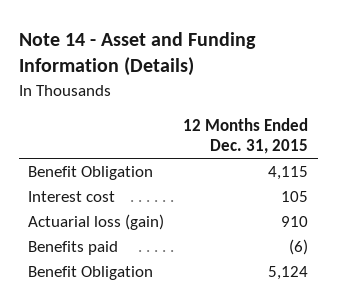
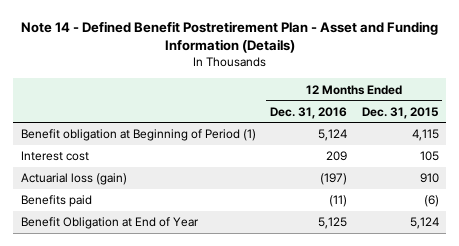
[18,31,256,77] Note 14 - Asset and Funding Information (Details) -> [20,20,438,54] Note 14 - Defined Benefit Postretirement Plan - Asset and Funding Information (Details)
none -> [270,106,348,119] Dec. 31, 2016
[28,165,154,180] Benefit Obligation -> [20,129,256,142] Benefit obligation at Beginning of Period (1)
[28,265,154,280] Benefit Obligation -> [20,217,199,230] Benefit Obligation at End of Year

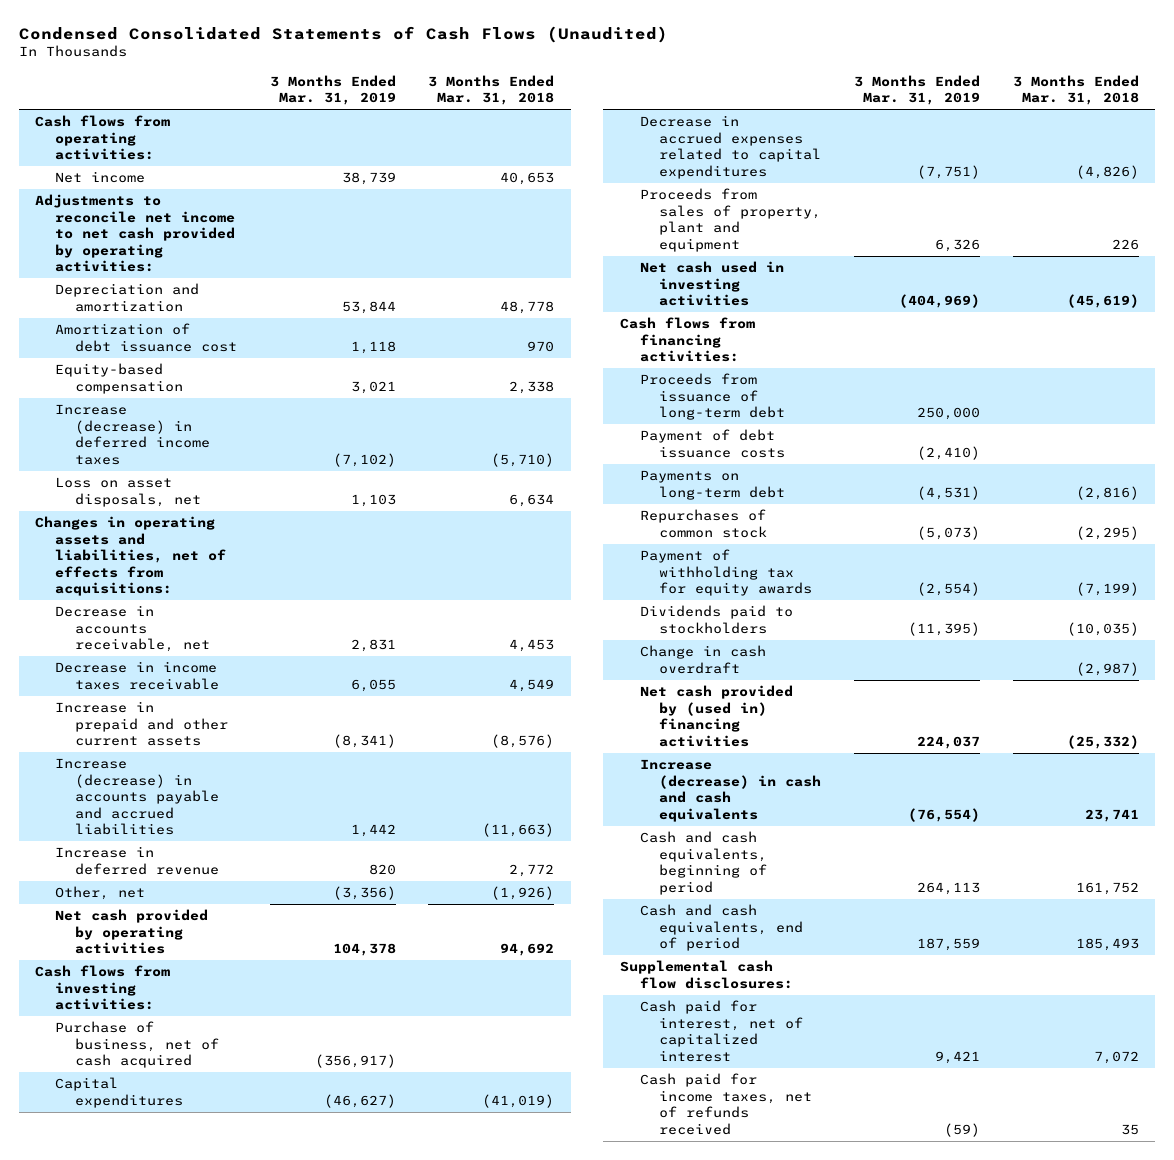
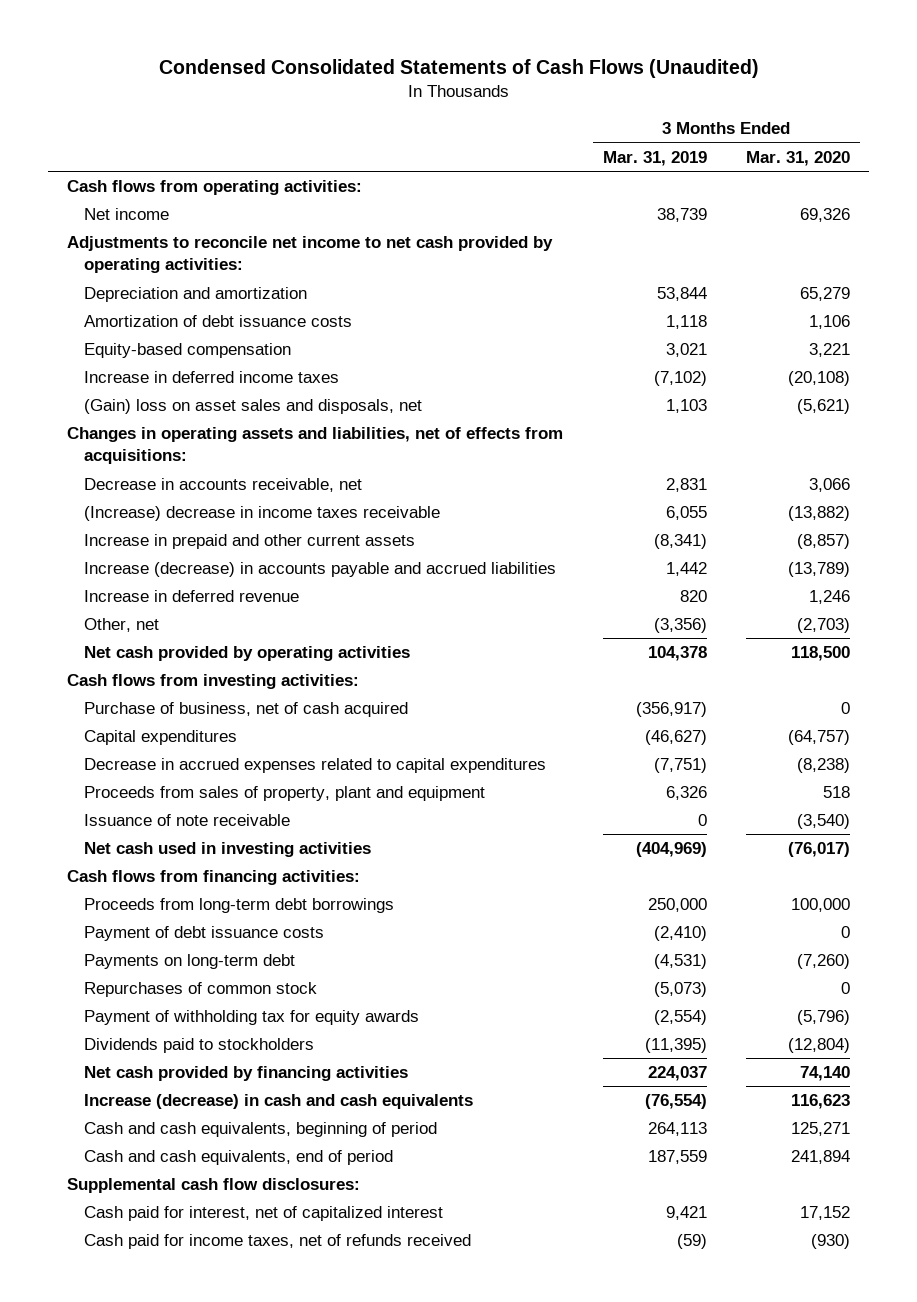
[428,74,555,106] 3 Months Ended Mar. 31, 2018 -> none
none -> [745,150,850,166] Mar. 31, 2020
[54,323,237,352] Amortization of debt issuance cost -> [83,315,352,328] Amortization of debt issuance costs
[54,404,210,465] Increase (decrease) in deferred income taxes -> [83,371,339,384] Increase in deferred income taxes
[54,477,201,507] Loss on asset disposals, net -> [83,399,422,415] (Gain) loss on asset sales and disposals, net
[54,661,219,690] Decrease in income taxes receivable -> [83,506,440,522] (Increase) decrease in income taxes receivable
none -> [83,814,290,827] Issuance of note receivable
[639,373,786,421] Proceeds from issuance of long-term debt -> [83,898,394,914] Proceeds from long-term debt borrowings
[639,645,766,674] Change in cash overdraft -> none
[639,685,793,747] Net cash provided by (used in) financing activities -> [83,1066,408,1082] Net cash provided by financing activities

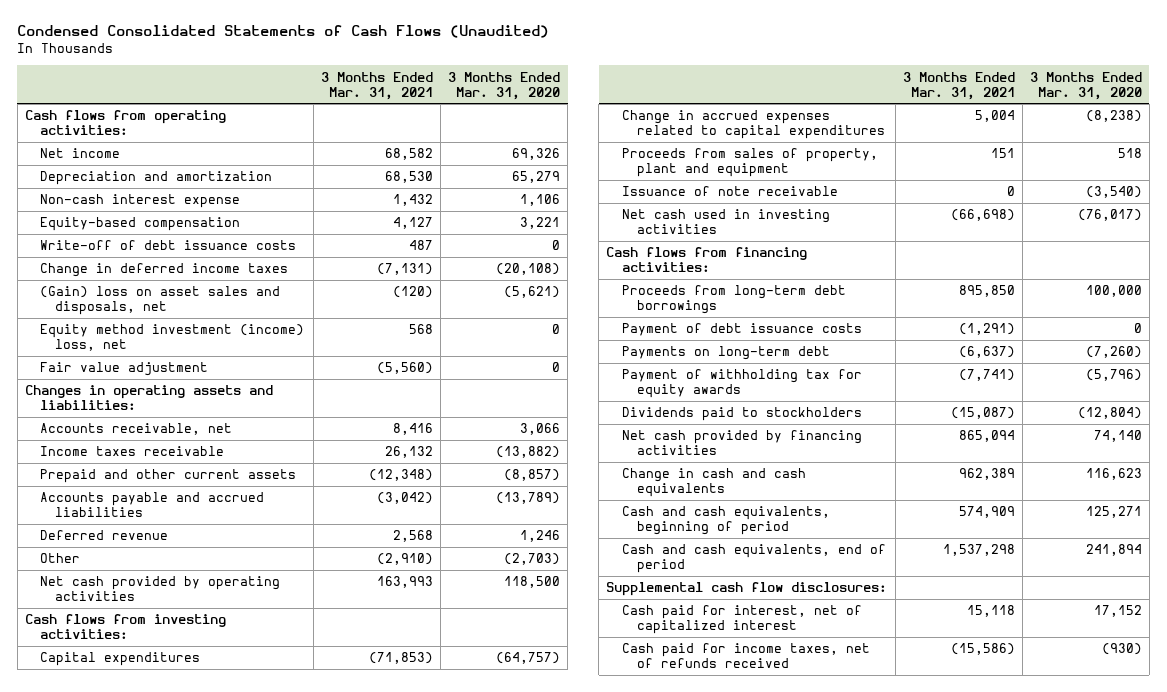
[602,150,707,166] Mar. 31, 2019 -> none
none -> [321,71,434,100] 3 Months Ended Mar. 31, 2021
[67,236,554,274] Adjustments to reconcile net income to net cash provided by operating activities: -> none
[83,315,352,328] Amortization of debt issuance costs -> [40,194,241,209] Non-cash interest expense
none -> [40,240,297,251] Write-off of debt issuance costs
[83,371,339,384] Increase in deferred income taxes -> [40,263,289,278] Change in deferred income taxes
none -> [40,324,305,352] Equity method investment (income) loss, net
none -> [40,362,209,377] Fair value adjustment
[67,427,564,465] Changes in operating assets and liabilities, net of effects from acquisitions: -> [24,385,273,411] Changes in operating assets and liabilities:
[83,478,362,493] Decrease in accounts receivable, net -> [40,423,233,436] Accounts receivable, net
[83,506,440,522] (Increase) decrease in income taxes receivable -> [40,446,225,457] Income taxes receivable
[83,534,415,550] Increase in prepaid and other current assets -> [40,469,297,484] Prepaid and other current assets
[83,562,556,578] Increase (decrease) in accounts payable and accrued liabilities -> [40,492,265,518] Accounts payable and accrued liabilities
[83,590,299,603] Increase in deferred revenue -> [40,530,169,541] Deferred revenue
[83,618,159,633] Other, net -> [40,553,81,564] Other
[83,702,408,718] Purchase of business, net of cash acquired -> none
[83,758,546,774] Decrease in accrued expenses related to capital expenditures -> [621,110,885,140] Change in accrued expenses related to capital expenditures
[83,982,317,998] Repurchases of common stock -> none
[83,1094,473,1110] Increase (decrease) in cash and cash equivalents -> [621,468,806,498] Change in cash and cash equivalents

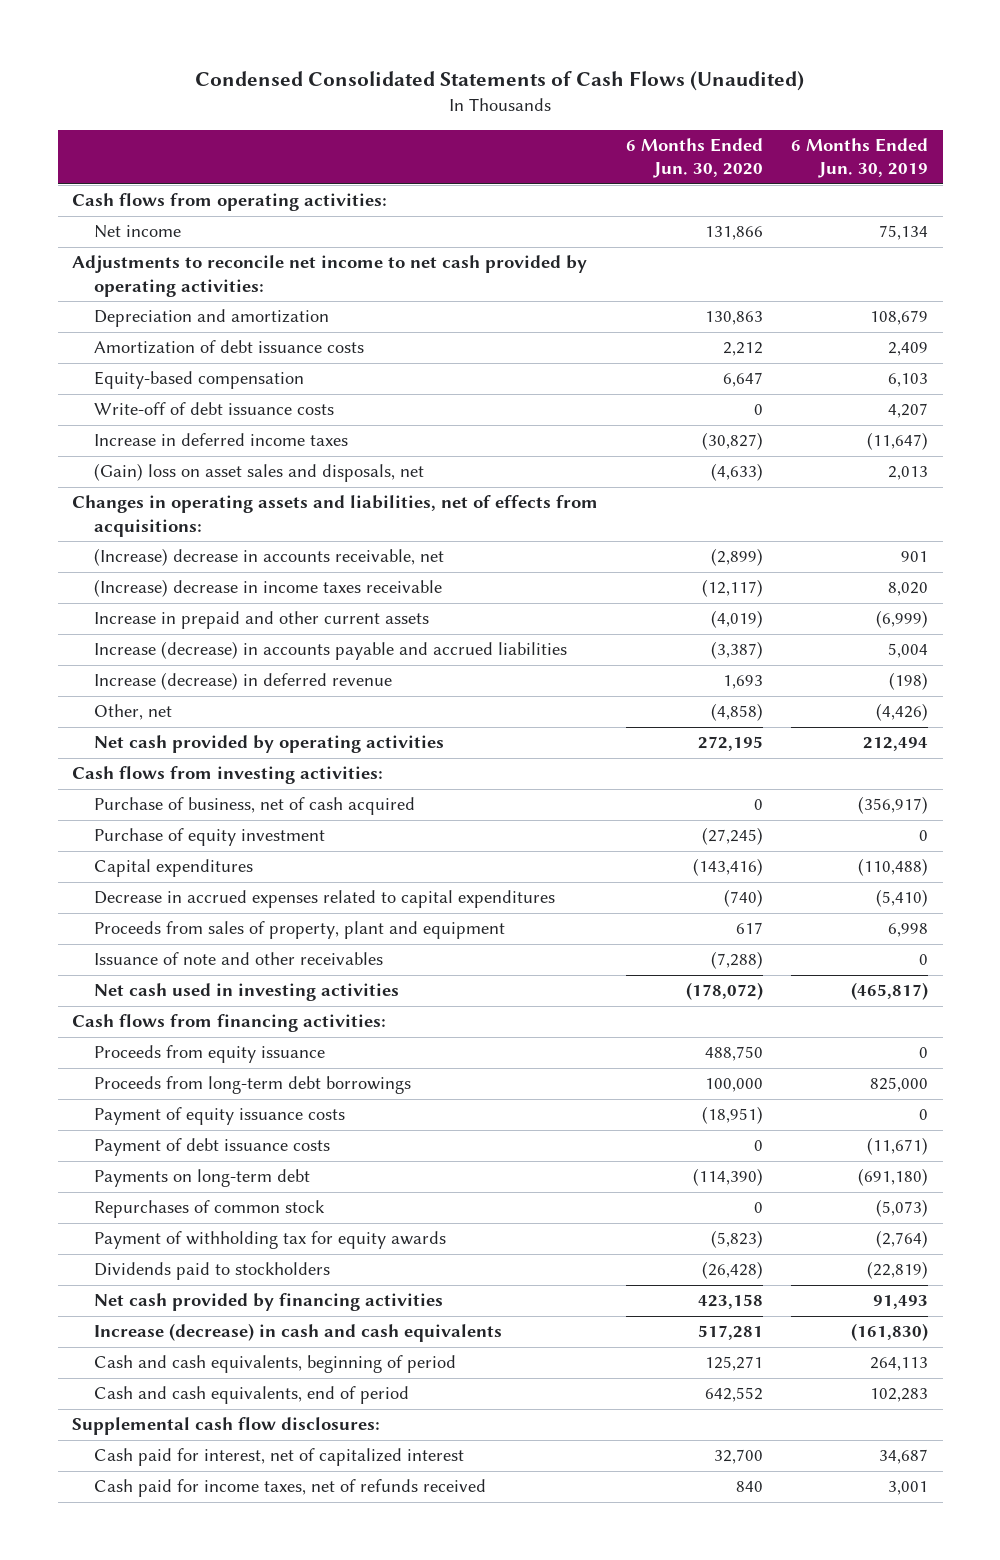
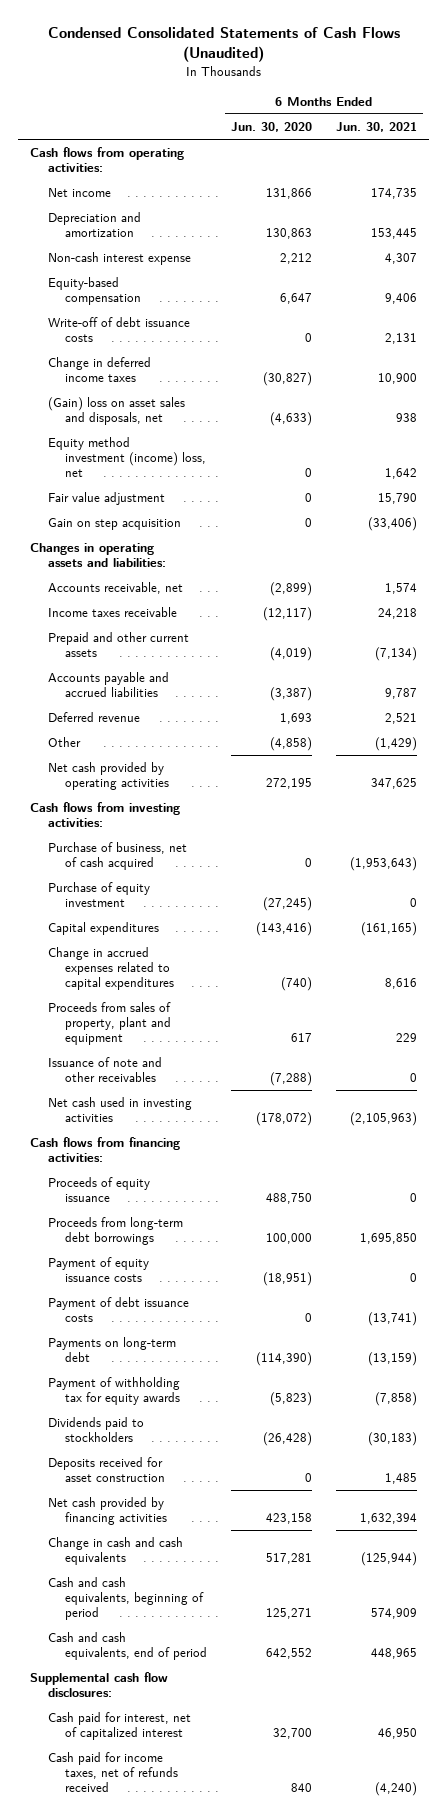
[791,137,929,179] 6 Months Ended Jun. 30, 2019 -> none
none -> [336,121,418,132] Jun. 30, 2021
[71,255,587,297] Adjustments to reconcile net income to net cash provided by operating activities: -> none
[93,340,364,355] Amortization of debt issuance costs -> [47,252,191,266] Non-cash interest expense
[93,433,348,447] Increase in deferred income taxes -> [47,357,151,383] Change in deferred income taxes
none -> [47,437,207,478] Equity method investment (income) loss, net
none -> [47,492,165,506] Fair value adjustment
none -> [47,518,181,531] Gain on step acquisition
[71,495,598,537] Changes in operating assets and liabilities, net of effects from acquisitions: -> [29,543,166,568] Changes in operating assets and liabilities:
[93,548,444,567] (Increase) decrease in accounts receivable, net -> [47,582,183,595] Accounts receivable, net
[93,579,442,598] (Increase) decrease in income taxes receivable -> [47,607,177,618] Income taxes receivable
[93,611,429,630] Increase in prepaid and other current assets -> [47,632,189,658] Prepaid and other current assets
[93,641,567,661] Increase (decrease) in accounts payable and accrued liabilities -> [47,672,169,698] Accounts payable and accrued liabilities
[93,672,392,691] Increase (decrease) in deferred revenue -> [47,712,140,723] Deferred revenue
[93,704,172,721] Other, net -> [47,737,81,748] Other
[93,890,555,909] Decrease in accrued expenses related to capital expenditures -> [47,947,175,991] Change in accrued expenses related to capital expenditures
[93,1045,325,1064] Proceeds from equity issuance -> [47,1177,150,1203] Proceeds of equity issuance
[93,1200,325,1219] Repurchases of common stock -> none
none -> [47,1457,166,1483] Deposits received for asset construction
[93,1323,502,1343] Increase (decrease) in cash and cash equivalents -> [47,1537,183,1566] Change in cash and cash equivalents

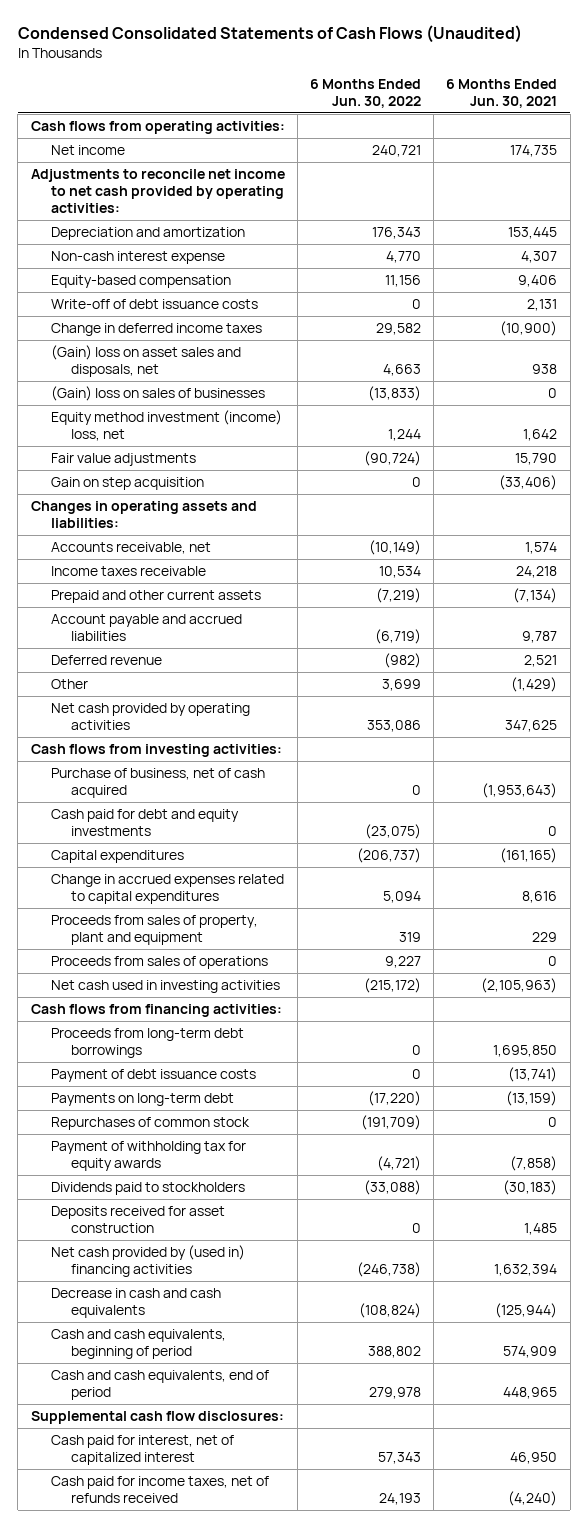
[231,121,313,132] Jun. 30, 2020 -> none
none -> [310,79,422,108] 6 Months Ended Jun. 30, 2022
none -> [30,169,285,213] Adjustments to reconcile net income to net cash provided by operating activities:
[378,373,418,385] 10,900 -> [500,321,558,337] (10,900)
none -> [50,386,265,402] (Gain) loss on sales of businesses
[47,492,165,506] Fair value adjustment -> [50,453,196,467] Fair value adjustments
[47,672,169,698] Accounts payable and accrued liabilities -> [50,614,242,641] Account payable and accrued liabilities
[47,882,150,908] Purchase of equity investment -> [50,809,239,836] Cash paid for debt and equity investments
[47,1057,162,1083] Issuance of note and other receivables -> none
none -> [50,956,268,970] Proceeds from sales of operations
[47,1177,150,1203] Proceeds of equity issuance -> none
[47,1257,149,1283] Payment of equity issuance costs -> none
none -> [50,1117,250,1131] Repurchases of common stock
[47,1497,168,1526] Net cash provided by financing activities -> [50,1245,245,1277] Net cash provided by (used in) financing activities
[47,1537,183,1566] Change in cash and cash equivalents -> [50,1288,221,1318] Decrease in cash and cash equivalents

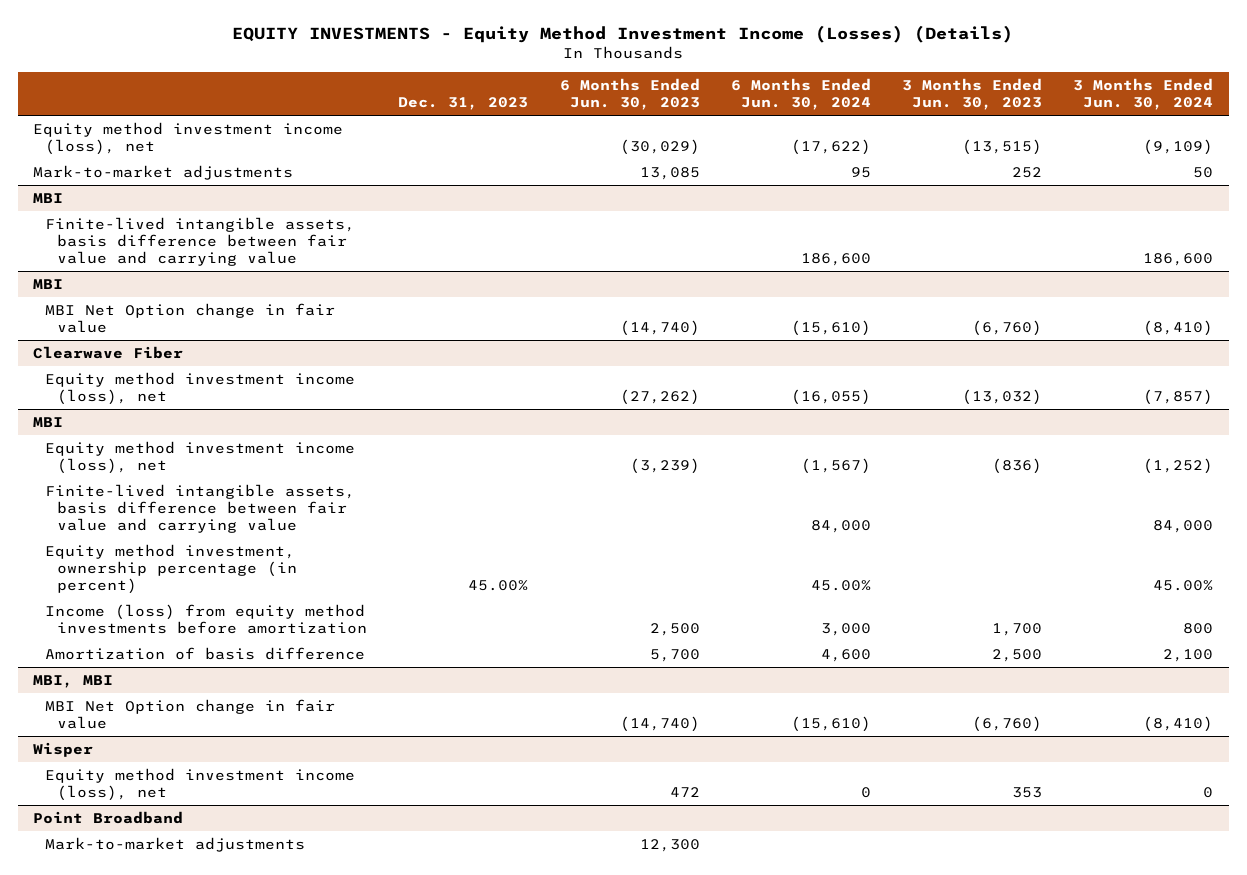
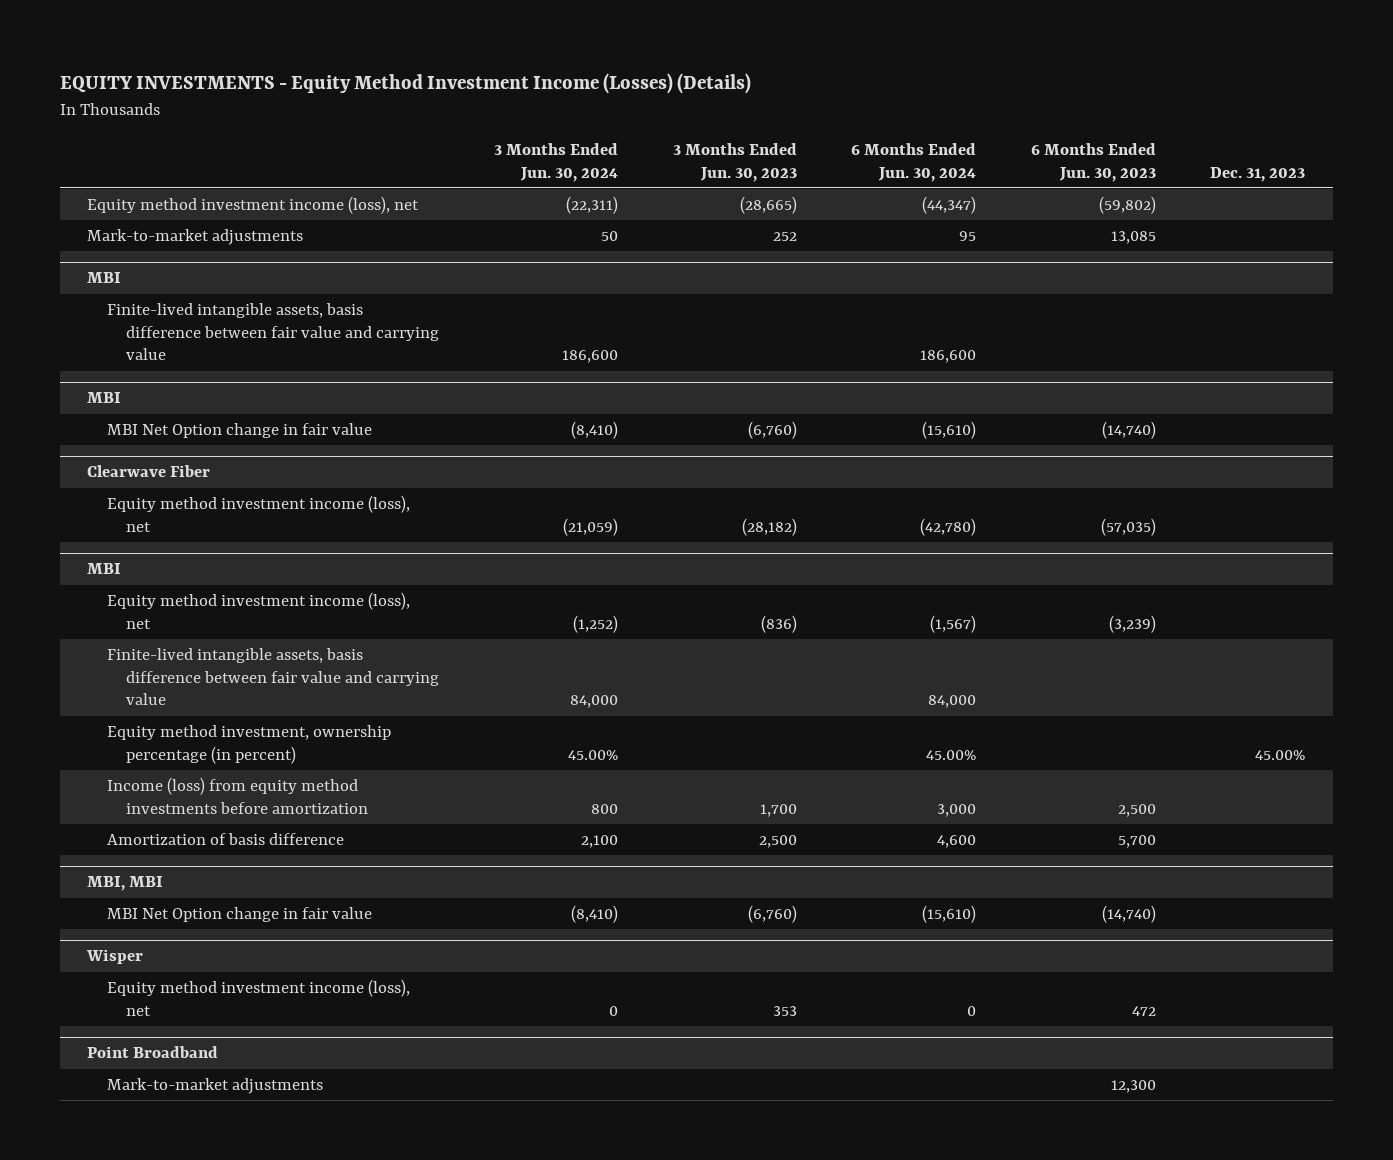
[619,139,700,156] (30,029) -> [1098,196,1156,215] (59,802)
[790,139,871,156] (17,622) -> [922,196,977,215] (44,347)
[962,139,1043,156] (13,515) -> [739,196,797,215] (28,665)
[1143,139,1214,156] (9,109) -> [565,196,618,215] (22,311)
[619,389,700,406] (27,262) -> [1100,517,1156,536] (57,035)
[790,389,871,406] (16,055) -> [920,517,977,536] (42,780)
[962,389,1043,406] (13,032) -> [741,517,797,536] (28,182)
[1143,389,1214,406] (7,857) -> [562,517,618,536] (21,059)

